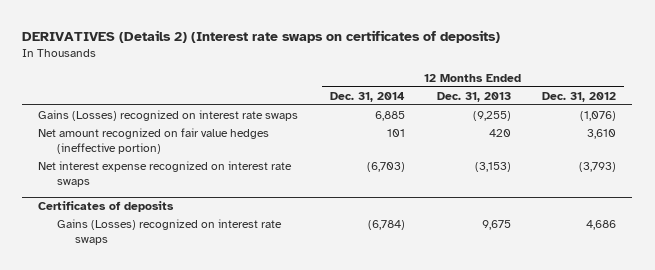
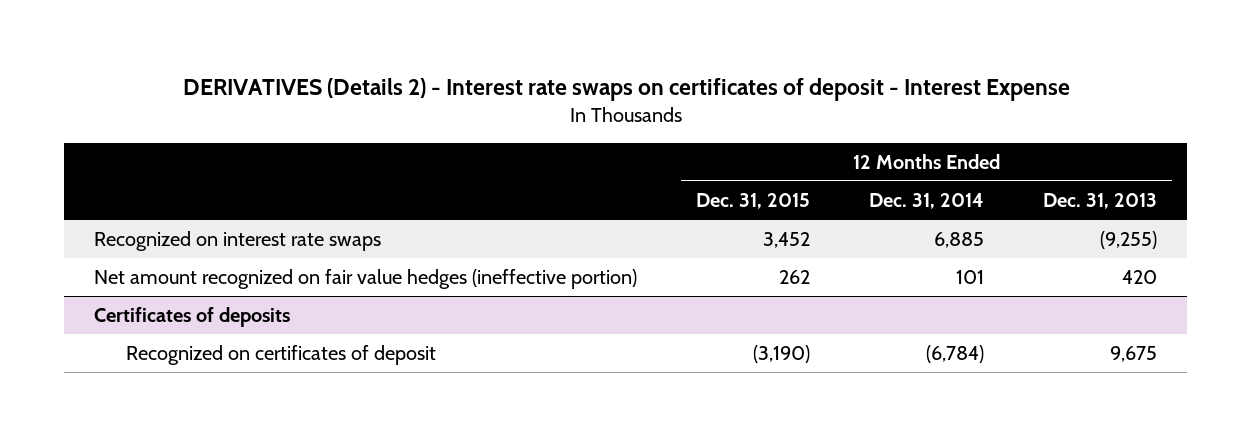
[22,29,501,43] DERIVATIVES (Details 2) (Interest rate swaps on certificates of deposits) -> [182,78,1070,102] DERIVATIVES (Details 2) - Interest rate swaps on certificates of deposit - Interest Expense
[542,91,617,102] Dec. 31, 2012 -> none
none -> [696,192,811,209] Dec. 31, 2015
[38,109,299,121] Gains (Losses) recognized on interest rate swaps -> [94,231,382,252] Recognized on interest rate swaps
[38,160,293,187] Net interest expense recognized on interest rate swaps -> none
[56,218,282,245] Gains (Losses) recognized on interest rate swaps -> [125,345,436,366] Recognized on certificates of deposit

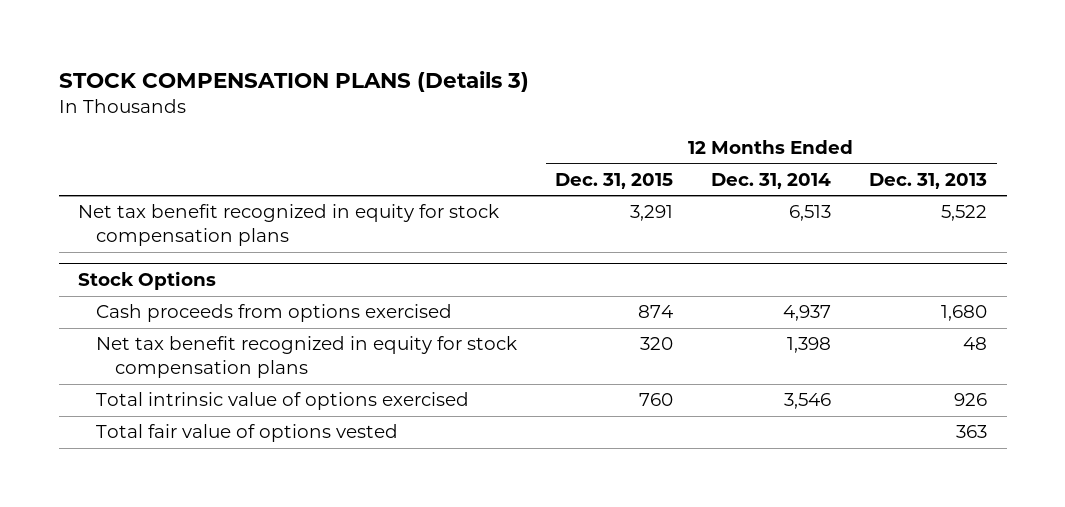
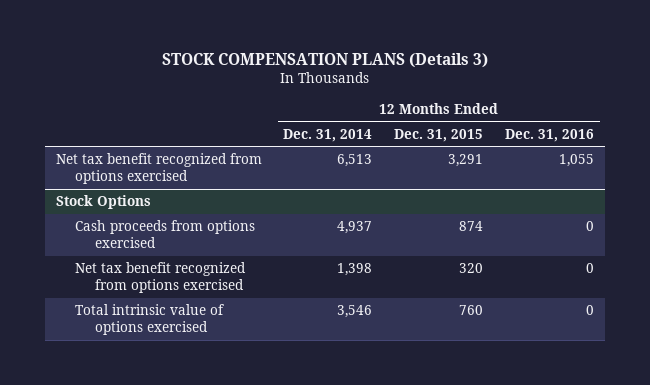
[869,172,988,189] Dec. 31, 2013 -> none
none -> [505,128,595,142] Dec. 31, 2016
[77,204,499,247] Net tax benefit recognized in equity for stock compensation plans -> [55,153,262,185] Net tax benefit recognized from options exercised
[96,336,518,379] Net tax benefit recognized in equity for stock compensation plans -> [75,262,247,294] Net tax benefit recognized from options exercised
[96,424,399,443] Total fair value of options vested -> none

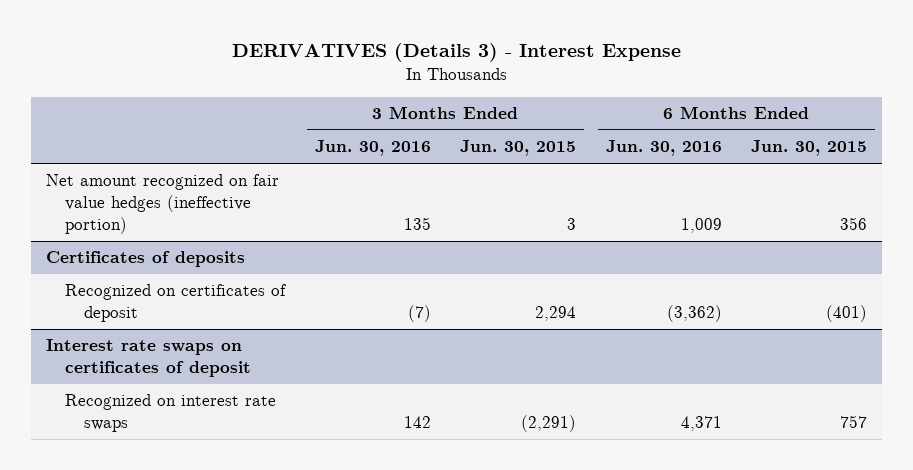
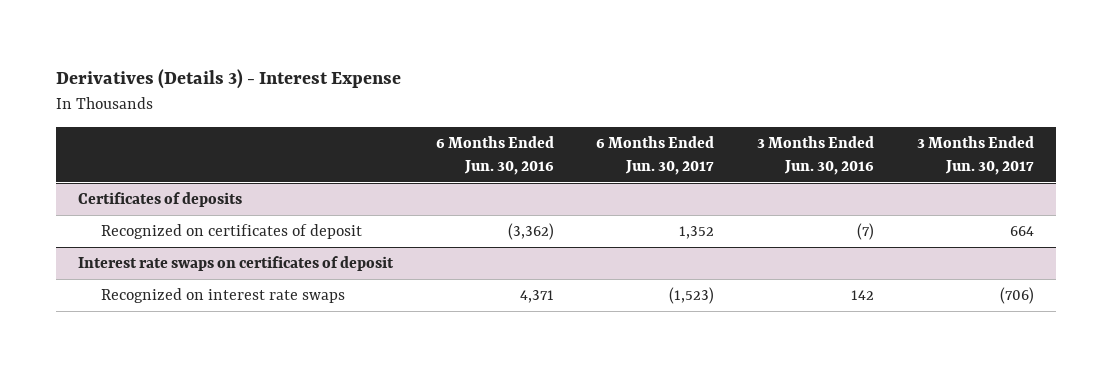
[231,43,681,63] DERIVATIVES (Details 3) - Interest Expense -> [56,69,402,90] Derivatives (Details 3) - Interest Expense
[460,140,577,157] Jun. 30, 2015 -> none
[751,140,868,157] Jun. 30, 2015 -> none
none -> [596,136,715,176] 6 Months Ended Jun. 30, 2017
none -> [917,136,1035,176] 3 Months Ended Jun. 30, 2017
[46,174,280,234] Net amount recognized on fair value hedges (ineffective portion) -> none

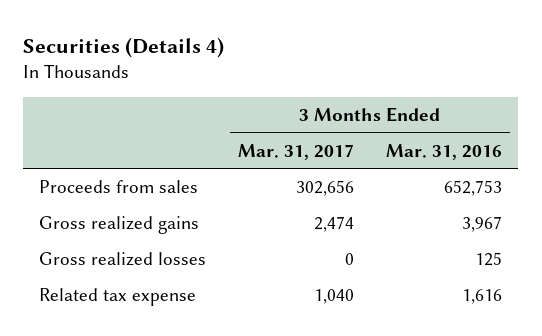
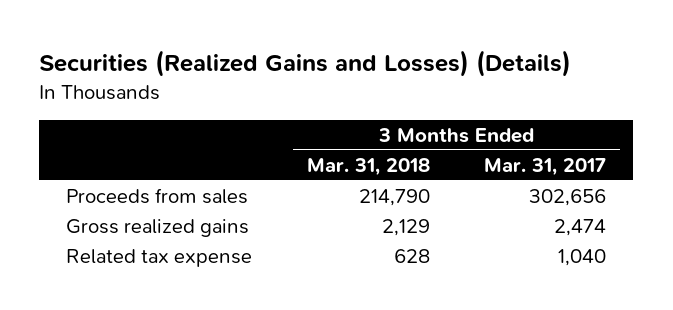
[23,36,225,58] Securities (Details 4) -> [39,50,572,78] Securities (Realized Gains and Losses) (Details)
[386,143,503,160] Mar. 31, 2016 -> none
none -> [306,157,430,176] Mar. 31, 2018
[39,252,207,267] Gross realized losses -> none

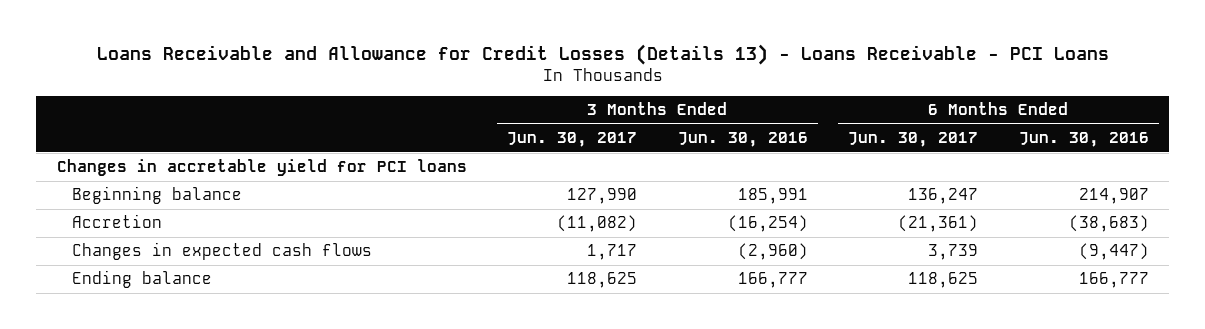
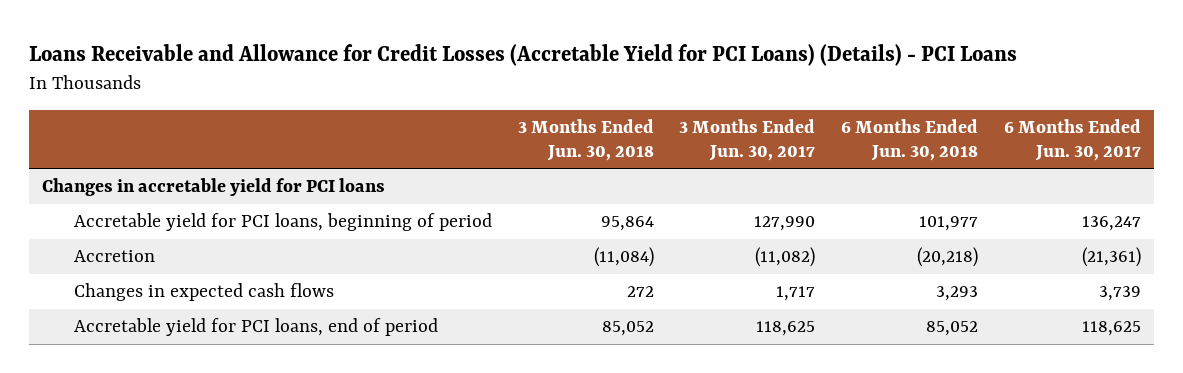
[96,44,1109,66] Loans Receivable and Allowance for Credit Losses (Details 13) - Loans Receivable - PCI Loans -> [28,43,1017,66] Loans Receivable and Allowance for Credit Losses (Accretable Yield for PCI Loans) (Details) - PCI Loans
[677,132,808,148] Jun. 30, 2016 -> none
[1018,132,1149,148] Jun. 30, 2016 -> none
none -> [517,118,654,161] 3 Months Ended Jun. 30, 2018
none -> [841,118,979,161] 6 Months Ended Jun. 30, 2018
[72,186,243,205] Beginning balance -> [73,213,492,232] Accretable yield for PCI loans, beginning of period
[72,270,213,289] Ending balance -> [73,318,438,337] Accretable yield for PCI loans, end of period

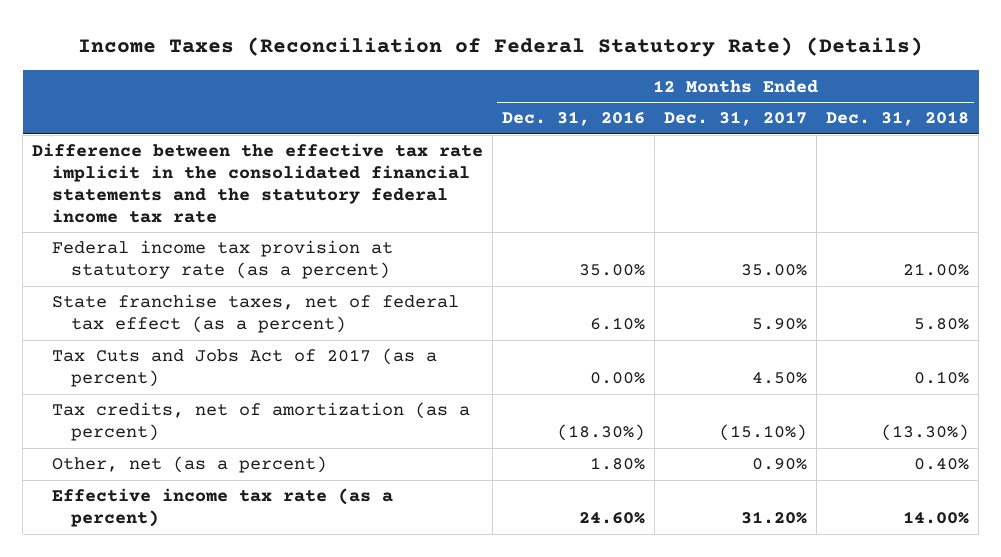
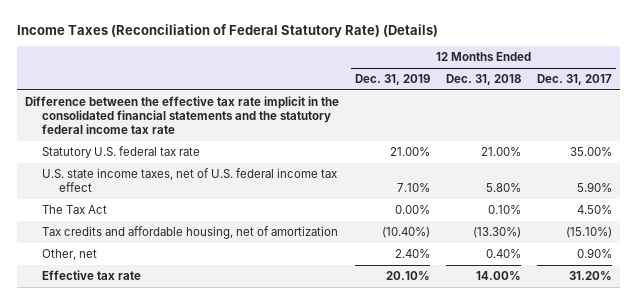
[502,111,646,127] Dec. 31, 2016 -> none
none -> [355,74,431,86] Dec. 31, 2019
[51,240,393,280] Federal income tax provision at statutory rate (as a percent) -> [42,145,201,158] Statutory U.S. federal tax rate
[51,294,459,334] State franchise taxes, net of federal tax effect (as a percent) -> [42,167,338,193] U.S. state income taxes, net of U.S. federal income tax effect
[51,348,437,388] Tax Cuts and Jobs Act of 2017 (as a percent) -> [42,204,108,214] The Tax Act
[51,402,470,442] Tax credits, net of amortization (as a percent) -> [42,225,339,239] Tax credits and affordable housing, net of amortization
[51,456,327,474] Other, net (as a percent) -> [42,248,98,260] Other, net
[51,488,393,528] Effective income tax rate (as a percent) -> [42,269,142,280] Effective tax rate

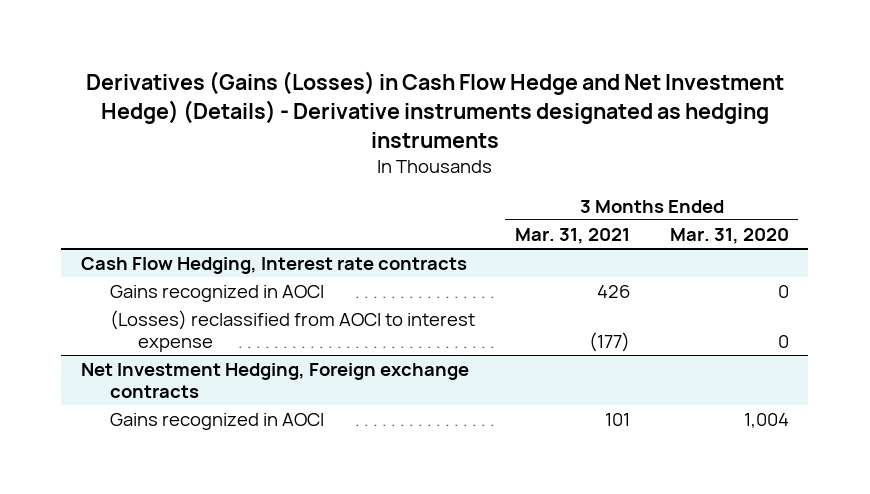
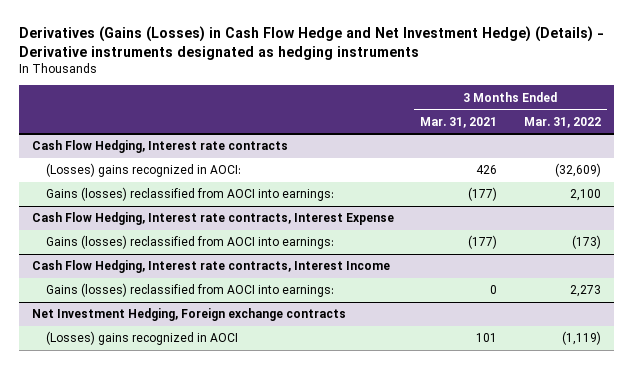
[669,227,789,244] Mar. 31, 2020 -> none
none -> [523,116,601,128] Mar. 31, 2022
[109,284,324,302] Gains recognized in AOCI -> [45,163,241,178] (Losses) gains recognized in AOCI:
[109,309,475,352] (Losses) reclassified from AOCI to interest expense -> [45,187,334,202] Gains (losses) reclassified from AOCI into earnings:
none -> [31,212,394,226] Cash Flow Hedging, Interest rate contracts, Interest Expense
none -> [45,235,334,250] Gains (losses) reclassified from AOCI into earnings:
none -> [31,260,390,274] Cash Flow Hedging, Interest rate contracts, Interest Income
none -> [45,283,334,298] Gains (losses) reclassified from AOCI into earnings:
[109,412,324,430] Gains recognized in AOCI -> [45,331,238,346] (Losses) gains recognized in AOCI

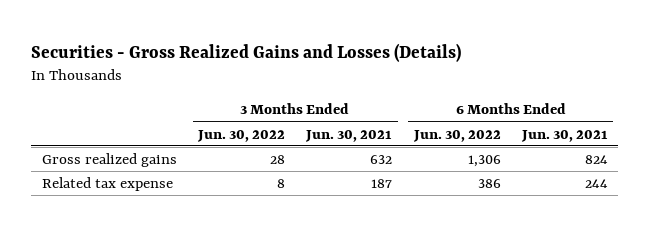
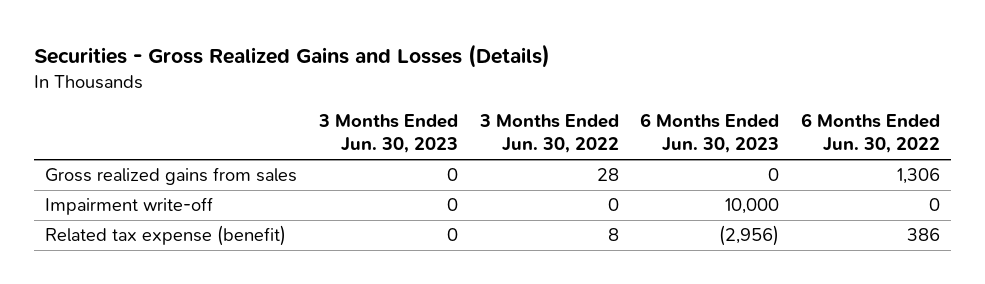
[305,129,393,142] Jun. 30, 2021 -> none
[520,129,608,142] Jun. 30, 2021 -> none
none -> [317,114,458,154] 3 Months Ended Jun. 30, 2023
none -> [640,113,780,154] 6 Months Ended Jun. 30, 2023
[41,152,177,167] Gross realized gains -> [45,167,298,186] Gross realized gains from sales
none -> [45,197,214,216] Impairment write-off
[41,176,173,191] Related tax expense -> [45,225,287,247] Related tax expense (benefit)

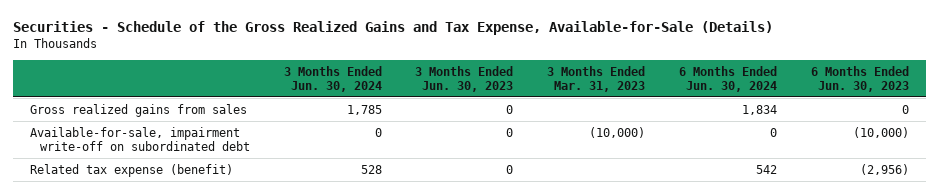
[34,43,551,68] Securities - Gross Realized Gains and Losses (Details) -> [13,20,774,35] Securities - Schedule of the Gross Realized Gains and Tax Expense, Available-for-Sale (Details)
[478,114,619,154] 3 Months Ended Jun. 30, 2022 -> none
[800,113,940,154] 6 Months Ended Jun. 30, 2022 -> none
none -> [283,65,382,92] 3 Months Ended Jun. 30, 2024
none -> [547,65,646,92] 3 Months Ended Mar. 31, 2023
none -> [679,65,778,92] 6 Months Ended Jun. 30, 2024
[45,197,214,216] Impairment write-off -> none
none -> [30,126,250,151] Available-for-sale, impairment write-off on subordinated debt

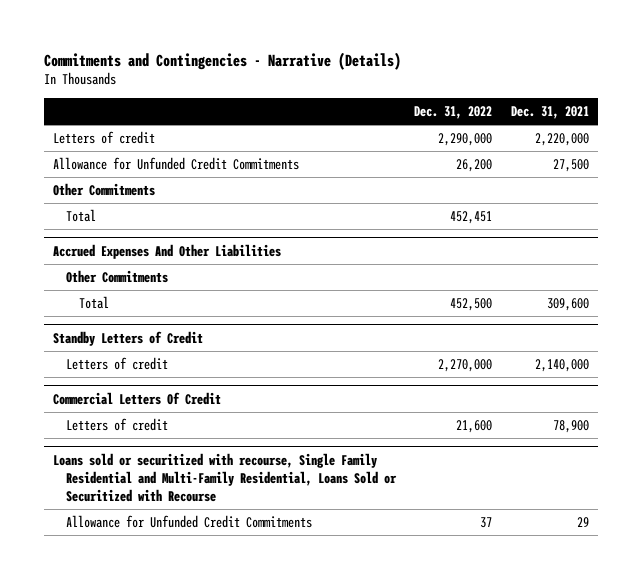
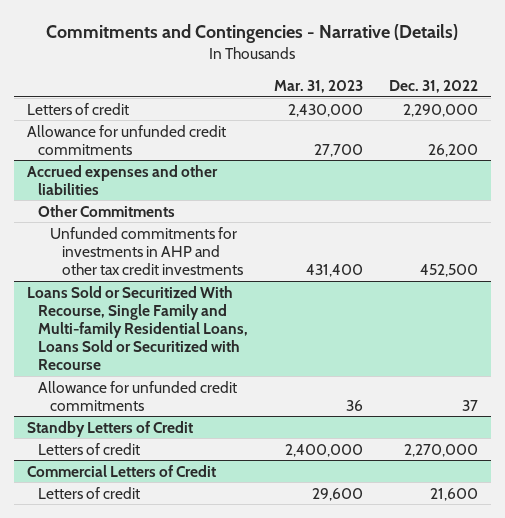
[510,106,589,120] Dec. 31, 2021 -> none
none -> [274,79,364,93] Mar. 31, 2023
[53,182,156,196] Other Commitments -> none
[66,208,97,222] Total -> none
[53,156,300,170] Allowance for Unfunded Credit Commitments -> [26,124,226,155] Allowance for unfunded credit commitments
[53,243,282,259] Accrued Expenses And Other Liabilities -> [26,164,218,195] Accrued expenses and other liabilities
[79,295,110,309] Total -> [50,226,243,275] Unfunded commitments for investments in AHP and other tax credit investments
none -> [26,285,249,370] Loans Sold or Securitized With Recourse, Single Family and Multi-family Residential Loans, Loans Sold or Securitized with Recourse
none -> [38,380,238,411] Allowance for unfunded credit commitments
[53,391,222,405] Commercial Letters Of Credit -> [26,464,216,477] Commercial Letters of Credit
[53,452,398,502] Loans sold or securitized with recourse, Single Family Residential and Multi-Family Residential, Loans Sold or Securitized with Recourse -> none
[66,514,313,528] Allowance for Unfunded Credit Commitments -> none

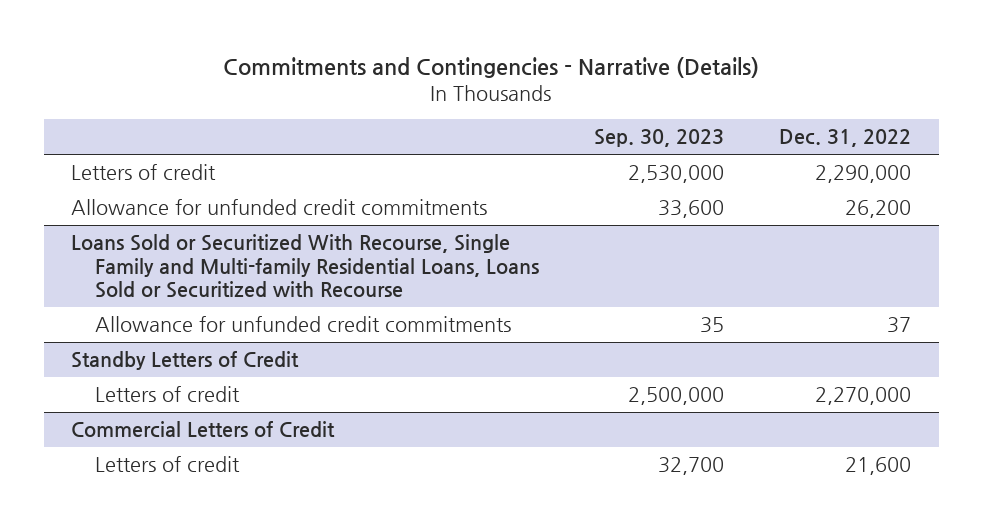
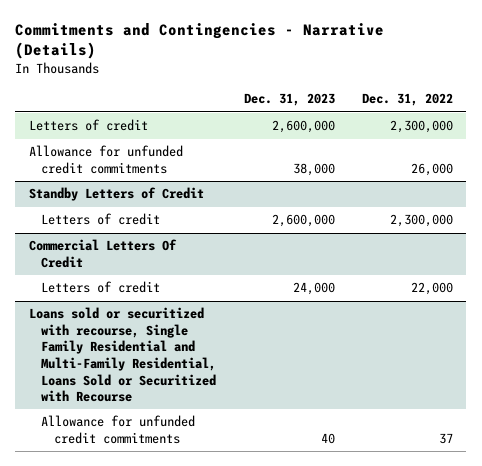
[594,129,725,148] Sep. 30, 2023 -> none
none -> [243,93,335,107] Dec. 31, 2023
[71,234,540,299] Loans Sold or Securitized With Recourse, Single Family and Multi-family Residential Loans, Loans Sold or Securitized with Recourse -> none
[95,316,512,333] Allowance for unfunded credit commitments -> none
[815,165,912,184] 2,290,000 -> [389,120,453,134] 2,300,000
[845,200,912,219] 26,200 -> [410,162,453,176] 26,000
[815,387,912,406] 2,270,000 -> [389,214,453,228] 2,300,000
[71,421,336,439] Commercial Letters of Credit -> [29,239,178,268] Commercial Letters Of Credit
[845,457,912,476] 21,600 -> [410,282,453,296] 22,000
none -> [29,307,217,403] Loans sold or securitized with recourse, Single Family Residential and Multi-Family Residential, Loans Sold or Securitized with Recourse
none -> [41,415,196,444] Allowance for unfunded credit commitments

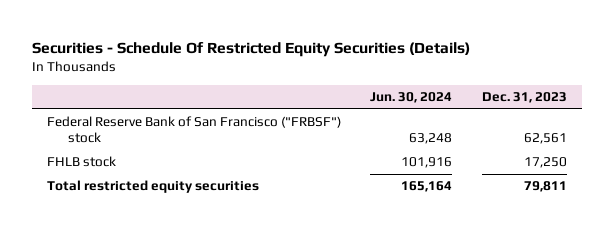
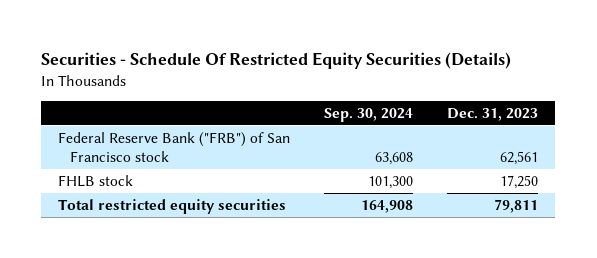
[370,91,453,103] Jun. 30, 2024 -> none
none -> [324,107,414,122] Sep. 30, 2024
[46,116,341,144] Federal Reserve Bank of San Francisco ("FRBSF") stock -> [58,131,291,162] Federal Reserve Bank ("FRB") of San Francisco stock

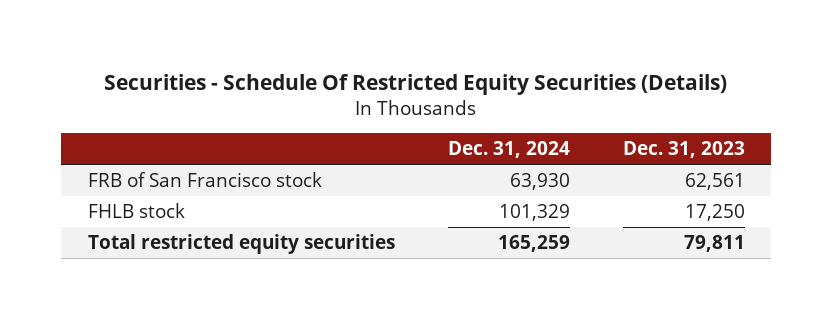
[324,107,414,122] Sep. 30, 2024 -> none
none -> [447,141,570,159] Dec. 31, 2024
[58,131,291,162] Federal Reserve Bank ("FRB") of San Francisco stock -> [87,171,322,187] FRB of San Francisco stock

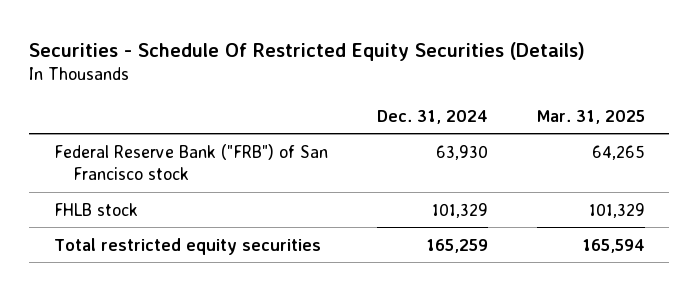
[622,141,745,159] Dec. 31, 2023 -> none
none -> [536,109,645,124] Mar. 31, 2025
[87,171,322,187] FRB of San Francisco stock -> [53,143,328,181] Federal Reserve Bank ("FRB") of San Francisco stock

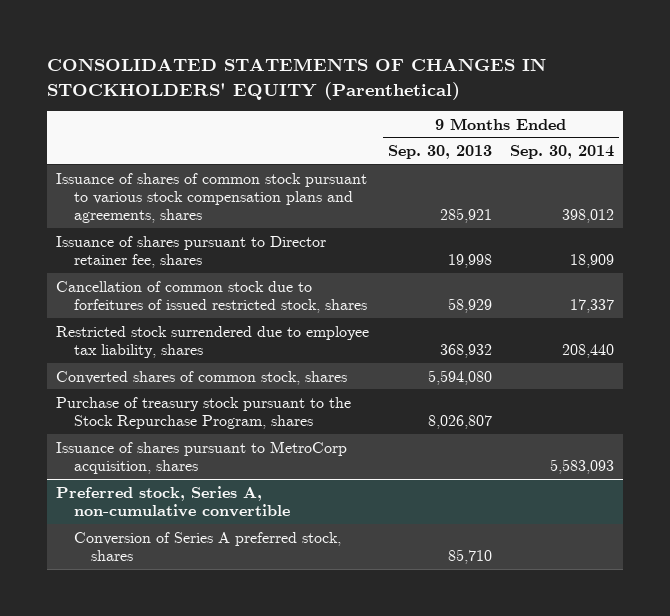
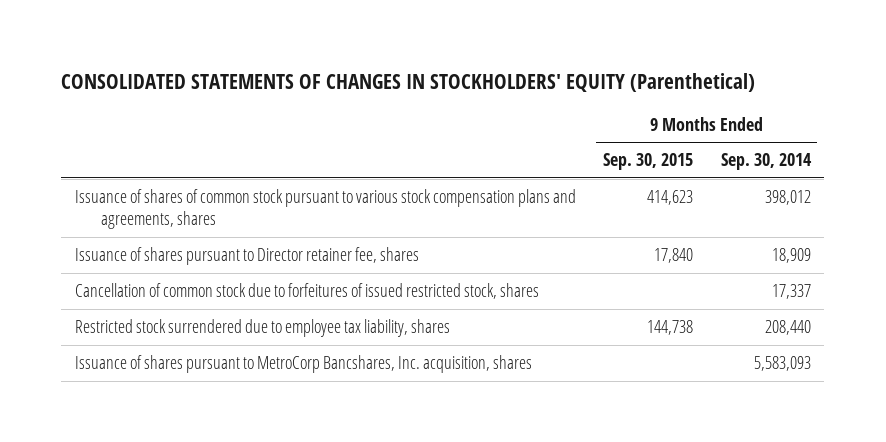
[387,145,492,160] Sep. 30, 2013 -> none
none -> [603,153,694,171] Sep. 30, 2015
[56,370,348,385] Converted shares of common stock, shares -> none
[56,396,352,430] Purchase of treasury stock pursuant to the Stock Repurchase Program, shares -> none
[56,485,290,518] Preferred stock, Series A, non-cumulative convertible -> none
[73,531,341,562] Conversion of Series A preferred stock, shares -> none
[56,440,348,475] Issuance of shares pursuant to MetroCorp acquisition, shares -> [74,355,532,374] Issuance of shares pursuant to MetroCorp Bancshares, Inc. acquisition, shares

